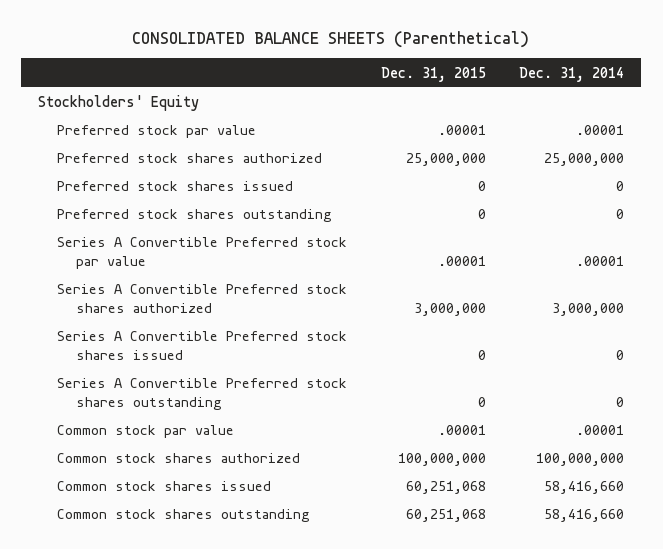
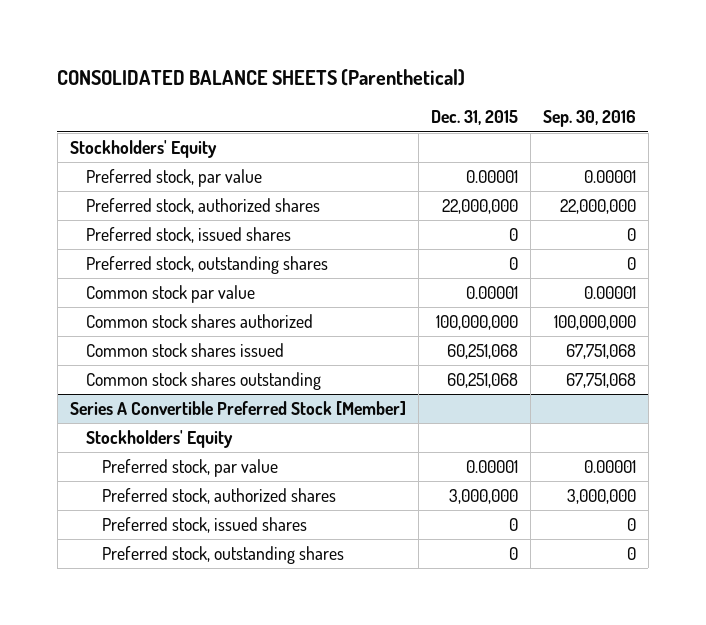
[519,66,625,82] Dec. 31, 2014 -> none
none -> [542,110,636,128] Sep. 30, 2016
[56,237,347,269] Series A Convertible Preferred stock par value -> none
[56,284,347,313] Series A Convertible Preferred stock shares authorized -> none
[56,331,347,360] Series A Convertible Preferred stock shares issued -> none
[56,378,347,410] Series A Convertible Preferred stock shares outstanding -> none
[56,125,256,139] Preferred stock par value -> [85,169,262,188] Preferred stock, par value
[437,125,486,136] .00001 -> [465,170,518,184] 0.00001
[56,153,322,164] Preferred stock shares authorized -> [85,198,320,215] Preferred stock, authorized shares
[405,153,486,167] 25,000,000 -> [441,199,518,215] 22,000,000
[56,181,293,192] Preferred stock shares issued -> [85,227,291,244] Preferred stock, issued shares
[56,209,332,223] Preferred stock shares outstanding -> [85,256,328,275] Preferred stock, outstanding shares
[437,425,486,436] .00001 -> [465,286,518,300] 0.00001
none -> [69,401,406,416] Series A Convertible Preferred Stock [Member]
none -> [85,430,233,449] Stockholders' Equity
none -> [101,459,278,478] Preferred stock, par value
none -> [101,488,336,505] Preferred stock, authorized shares
none -> [101,517,307,534] Preferred stock, issued shares
none -> [101,546,344,565] Preferred stock, outstanding shares

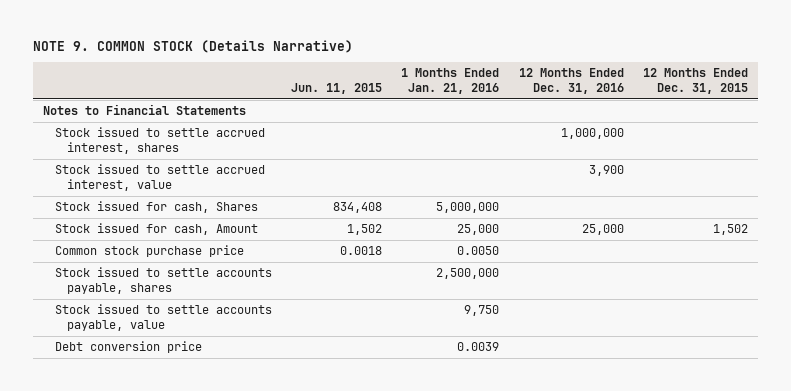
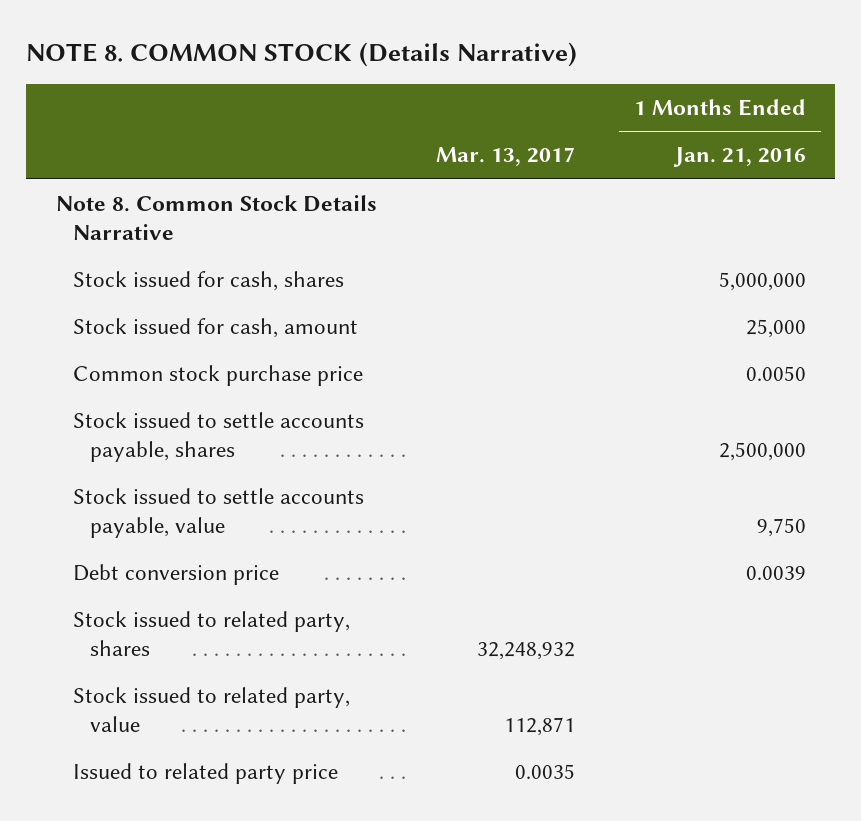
[33,39,354,53] NOTE 9. COMMON STOCK (Details Narrative) -> [25,42,577,68] NOTE 8. COMMON STOCK (Details Narrative)
[291,82,383,94] Jun. 11, 2015 -> none
[518,68,624,94] 12 Months Ended Dec. 31, 2016 -> none
[643,68,749,94] 12 Months Ended Dec. 31, 2015 -> none
none -> [435,147,575,167] Mar. 13, 2017
[42,104,246,116] Notes to Financial Statements -> none
[54,127,265,154] Stock issued to settle accrued interest, shares -> none
[54,164,265,191] Stock issued to settle accrued interest, value -> none
none -> [55,195,377,241] Note 8. Common Stock Details Narrative
[54,201,258,214] Stock issued for cash, Shares -> [72,271,344,292] Stock issued for cash, shares
[54,223,258,236] Stock issued for cash, Amount -> [72,318,358,339] Stock issued for cash, amount
none -> [72,611,350,657] Stock issued to related party, shares
none -> [72,687,350,733] Stock issued to related party, value
none -> [72,763,338,785] Issued to related party price

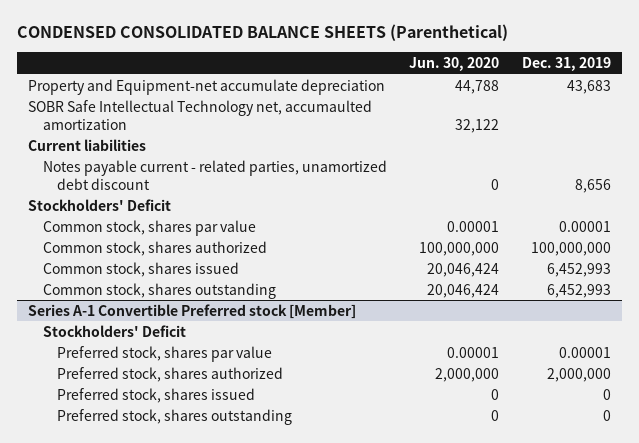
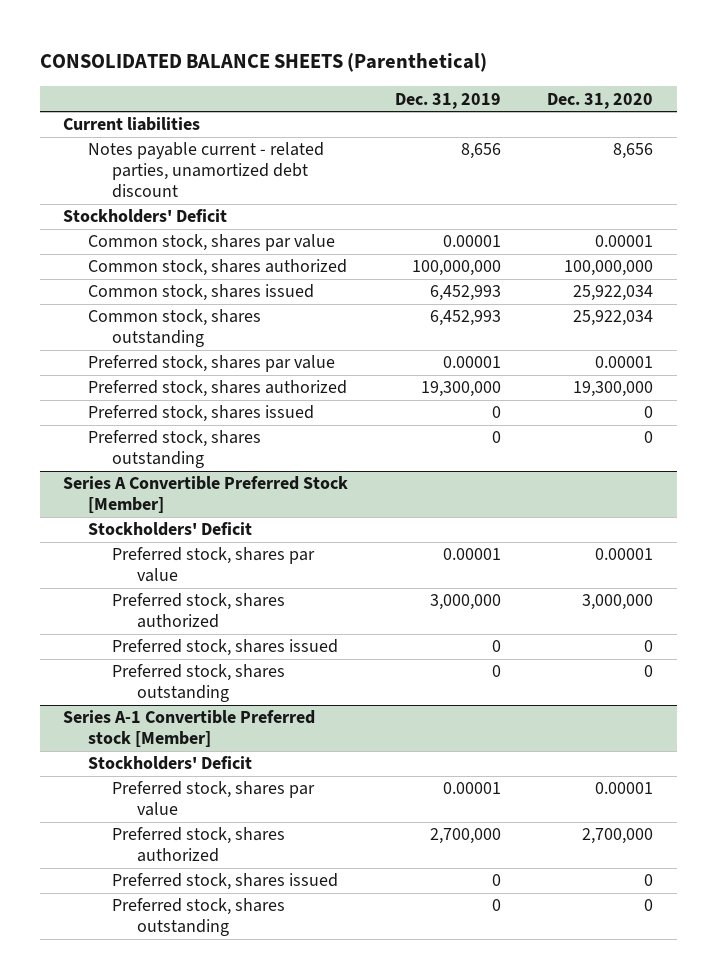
[16,24,508,42] CONDENSED CONSOLIDATED BALANCE SHEETS (Parenthetical) -> [40,53,488,73] CONSOLIDATED BALANCE SHEETS (Parenthetical)
[409,57,500,72] Jun. 30, 2020 -> none
none -> [547,92,654,109] Dec. 31, 2020
[28,78,386,95] Property and Equipment-net accumulate depreciation -> none
[28,99,373,130] SOBR Safe Intellectual Technology net, accumaulted amortization -> none
none -> [87,355,335,373] Preferred stock, shares par value
none -> [87,380,347,398] Preferred stock, shares authorized
none -> [87,405,314,423] Preferred stock, shares issued
none -> [87,430,261,469] Preferred stock, shares outstanding
none -> [63,476,349,514] Series A Convertible Preferred Stock [Member]
none -> [87,522,252,537] Stockholders' Deficit
none -> [112,547,316,583] Preferred stock, shares par value
none -> [112,593,286,629] Preferred stock, shares authorized
none -> [112,639,339,657] Preferred stock, shares issued
none -> [112,664,286,703] Preferred stock, shares outstanding
[546,367,611,382] 2,000,000 -> [429,828,501,845] 2,700,000

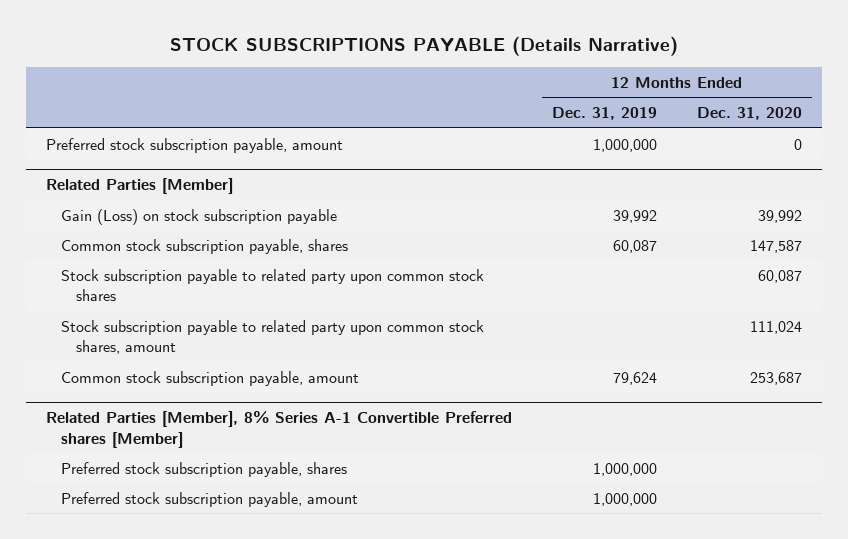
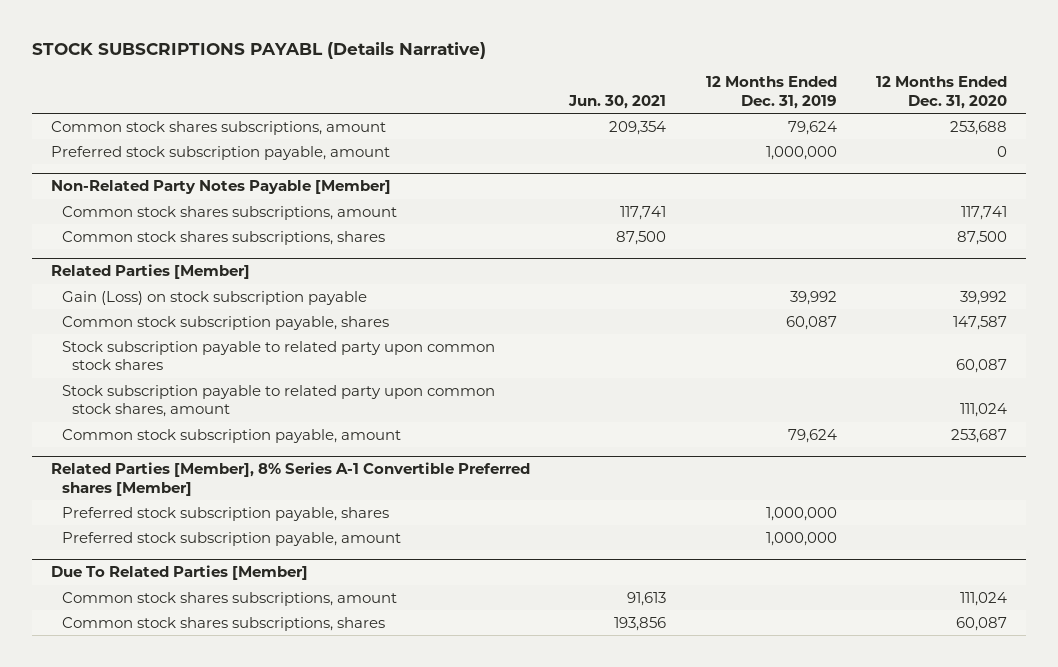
[170,35,679,56] STOCK SUBSCRIPTIONS PAYABLE (Details Narrative) -> [31,41,486,59] STOCK SUBSCRIPTIONS PAYABL (Details Narrative)
none -> [568,94,667,109] Jun. 30, 2021
none -> [51,120,387,135] Common stock shares subscriptions, amount
none -> [51,180,392,195] Non-Related Party Notes Payable [Member]
none -> [61,205,397,220] Common stock shares subscriptions, amount
none -> [61,230,385,245] Common stock shares subscriptions, shares
none -> [51,565,309,581] Due To Related Parties [Member]
none -> [61,591,397,606] Common stock shares subscriptions, amount
none -> [61,616,385,631] Common stock shares subscriptions, shares

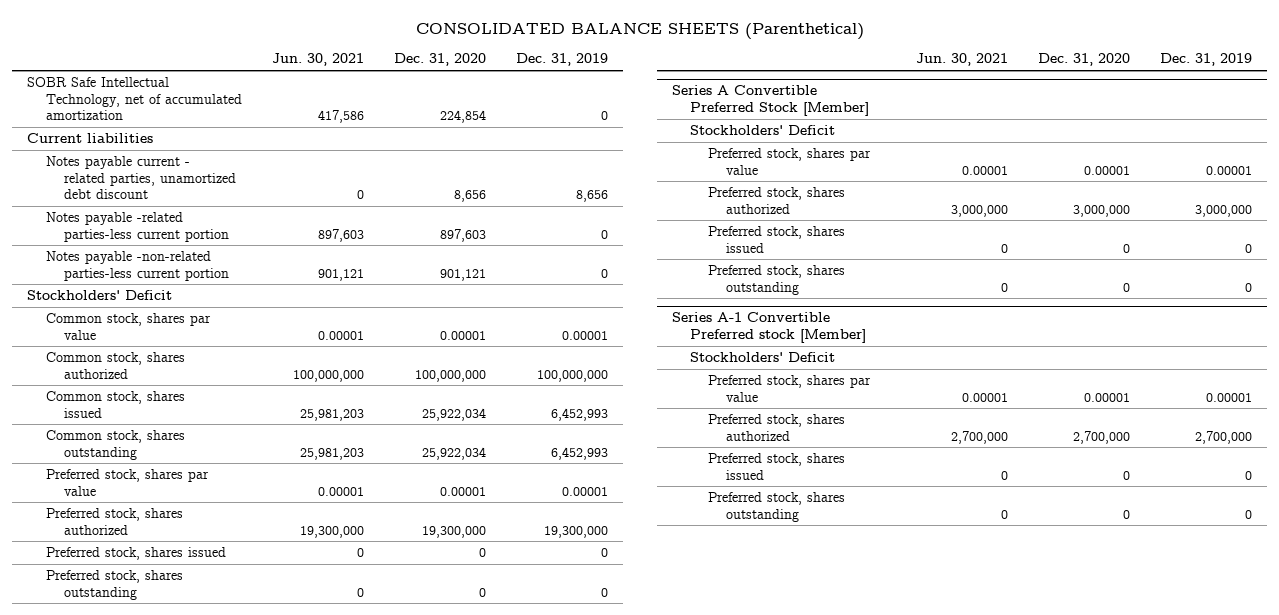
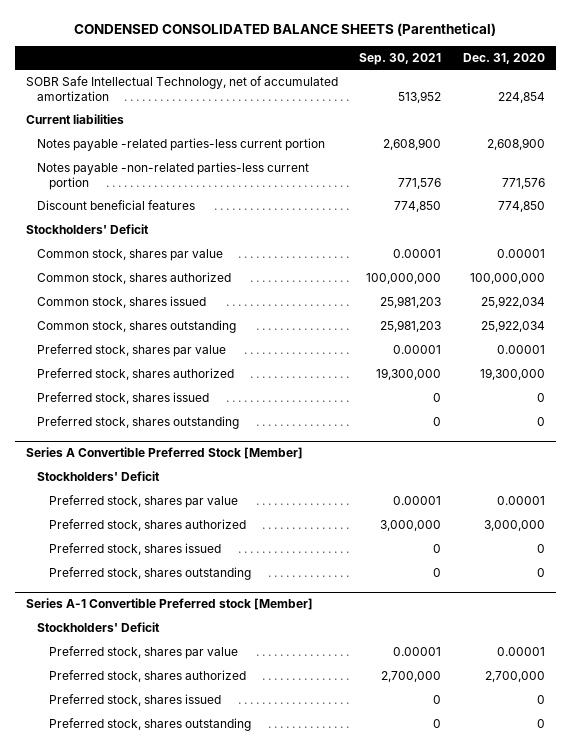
[415,22,864,40] CONSOLIDATED BALANCE SHEETS (Parenthetical) -> [74,22,497,36] CONDENSED CONSOLIDATED BALANCE SHEETS (Parenthetical)
[271,53,364,67] Jun. 30, 2021 -> none
[515,53,608,67] Dec. 31, 2019 -> none
none -> [359,52,442,65] Sep. 30, 2021
[45,156,236,200] Notes payable current - related parties, unamortized debt discount -> none
[439,228,486,242] 897,603 -> [486,138,545,151] 2,608,900
[439,268,486,281] 901,121 -> [501,177,545,189] 771,576
none -> [37,200,196,211] Discount beneficial features

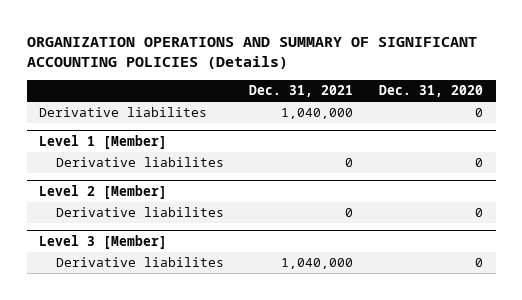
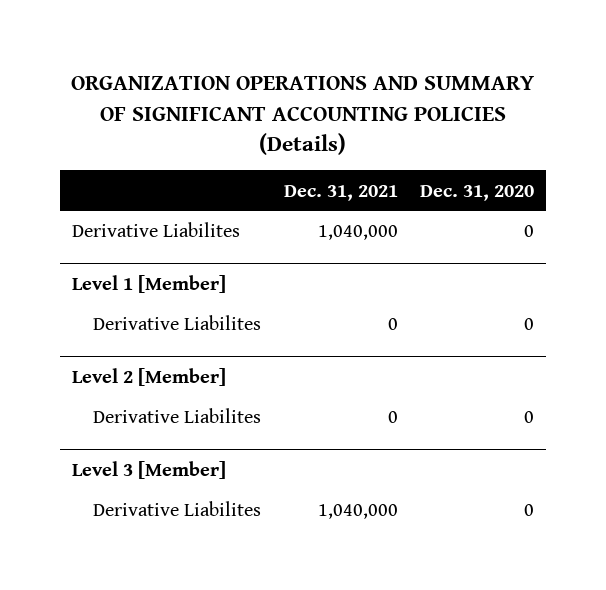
[39,107,208,118] Derivative liabilites -> [71,222,240,238] Derivative Liabilites
[55,157,224,168] Derivative liabilites -> [92,315,261,331] Derivative Liabilites
[55,207,224,218] Derivative liabilites -> [92,408,261,424] Derivative Liabilites
[55,257,224,268] Derivative liabilites -> [92,501,261,517] Derivative Liabilites

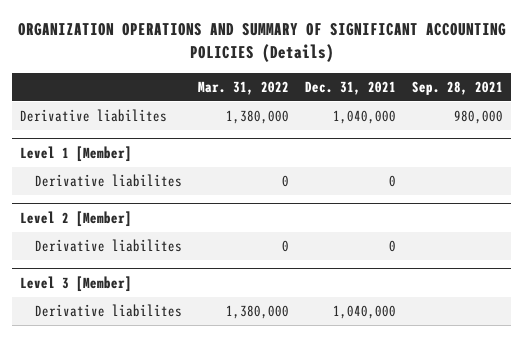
[420,184,535,201] Dec. 31, 2020 -> none
none -> [198,80,290,95] Mar. 31, 2022
none -> [412,80,504,95] Sep. 28, 2021
[71,222,240,238] Derivative Liabilites -> [20,109,168,123] Derivative liabilites
[92,315,261,331] Derivative Liabilites -> [34,174,182,188] Derivative liabilites
[92,408,261,424] Derivative Liabilites -> [34,239,182,253] Derivative liabilites
[92,501,261,517] Derivative Liabilites -> [34,304,182,318] Derivative liabilites

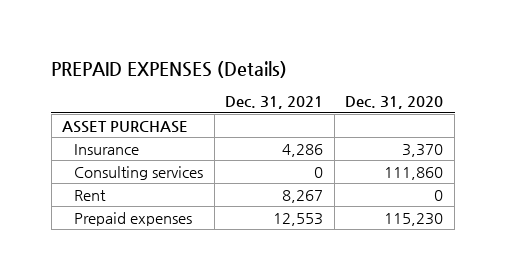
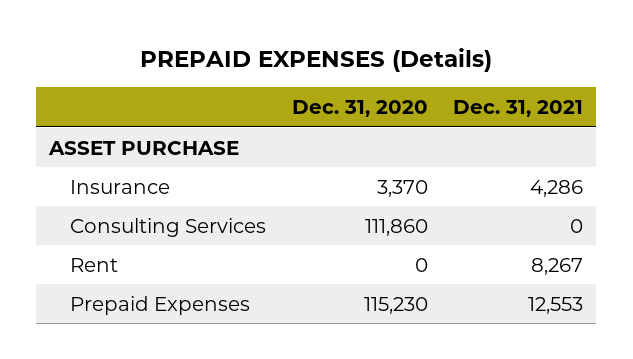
[73,165,203,180] Consulting services -> [69,217,266,237] Consulting Services
[73,211,192,226] Prepaid expenses -> [69,295,250,315] Prepaid Expenses

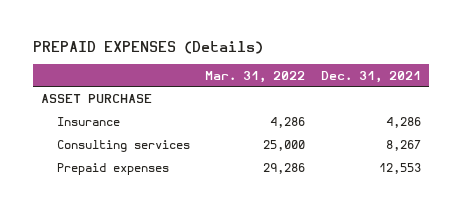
[291,100,428,118] Dec. 31, 2020 -> none
none -> [205,70,306,83] Mar. 31, 2022
[69,257,118,272] Rent -> none
[69,217,266,237] Consulting Services -> [56,139,190,152] Consulting services
[570,218,584,233] 0 -> [386,139,422,151] 8,267
[69,295,250,315] Prepaid Expenses -> [56,162,169,175] Prepaid expenses

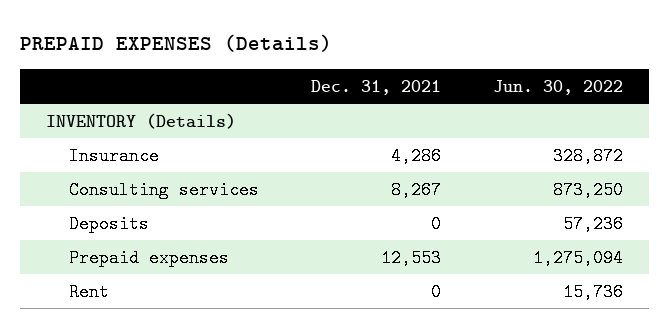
[205,70,306,83] Mar. 31, 2022 -> none
none -> [493,80,624,96] Jun. 30, 2022
[41,93,153,103] ASSET PURCHASE -> [46,112,237,129] INVENTORY (Details)
none -> [68,214,149,233] Deposits
none -> [68,282,109,301] Rent

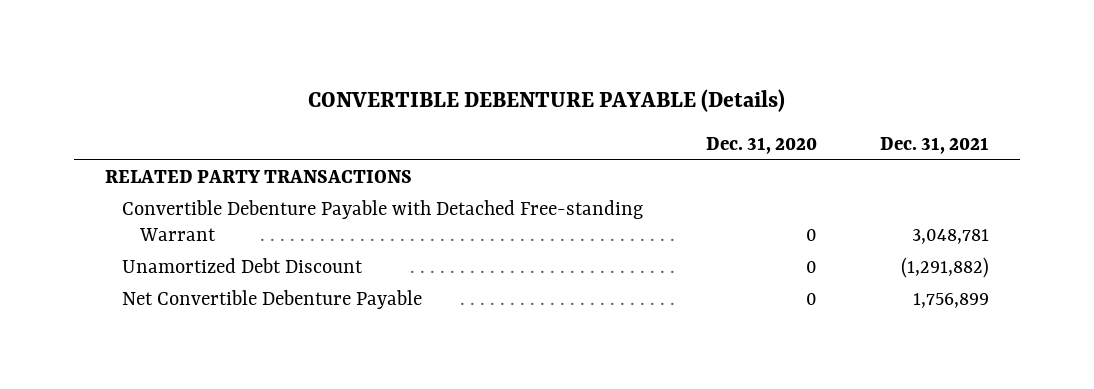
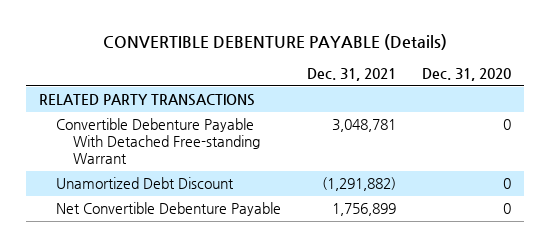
[122,199,644,241] Convertible Debenture Payable with Detached Free-standing Warrant -> [56,118,260,164] Convertible Debenture Payable With Detached Free-standing Warrant

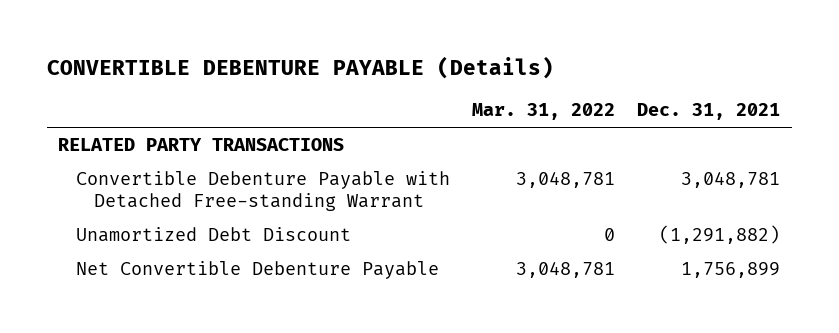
[421,67,511,81] Dec. 31, 2020 -> none
none -> [472,103,616,121] Mar. 31, 2022
[56,118,260,164] Convertible Debenture Payable With Detached Free-standing Warrant -> [76,171,451,212] Convertible Debenture Payable with Detached Free-standing Warrant

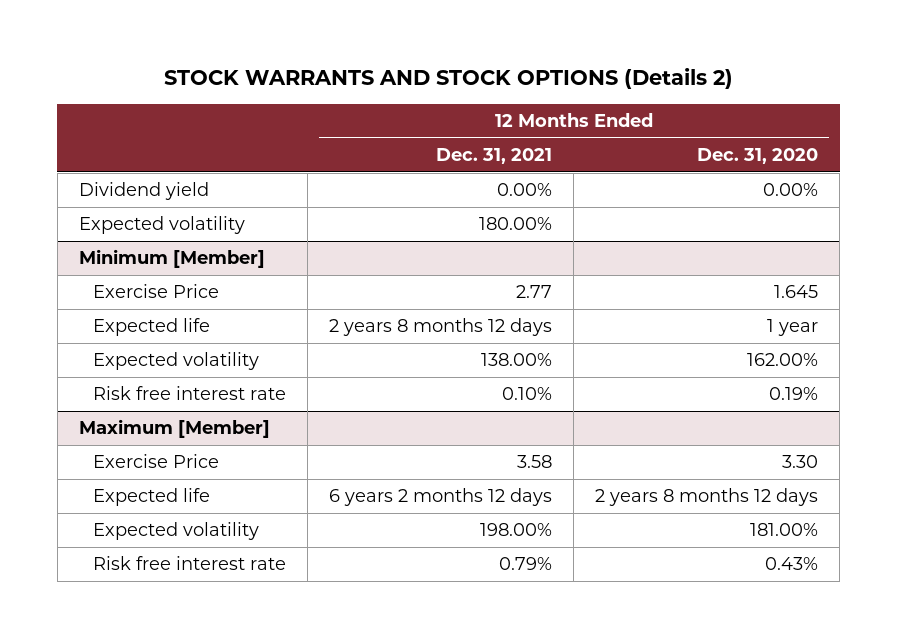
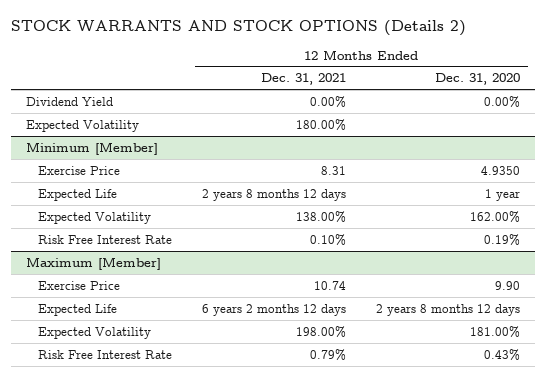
[78,182,209,201] Dividend yield -> [26,96,114,106] Dividend Yield
[78,216,245,235] Expected volatility -> [26,119,140,132] Expected Volatility
[516,285,553,299] 2.77 -> [321,165,347,175] 8.31
[774,285,819,299] 1.645 -> [481,165,521,175] 4.9350
[93,318,211,337] Expected life -> [37,188,117,201] Expected Life
[93,352,260,371] Expected volatility -> [37,211,151,224] Expected Volatility
[93,386,287,401] Risk free interest rate -> [37,234,172,244] Risk Free Interest Rate
[517,455,553,469] 3.58 -> [314,280,347,290] 10.74
[782,455,819,469] 3.30 -> [495,280,521,290] 9.90
[93,488,211,507] Expected life -> [37,303,117,316] Expected Life
[93,522,260,541] Expected volatility -> [37,326,151,339] Expected Volatility
[93,556,287,571] Risk free interest rate -> [37,349,172,359] Risk Free Interest Rate

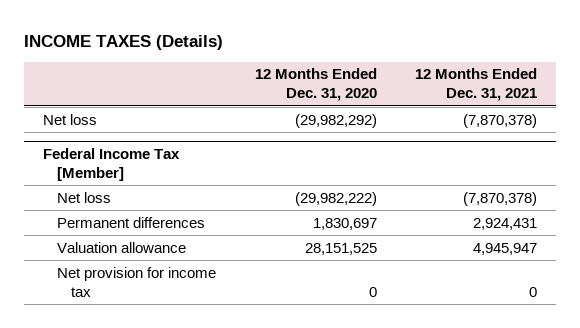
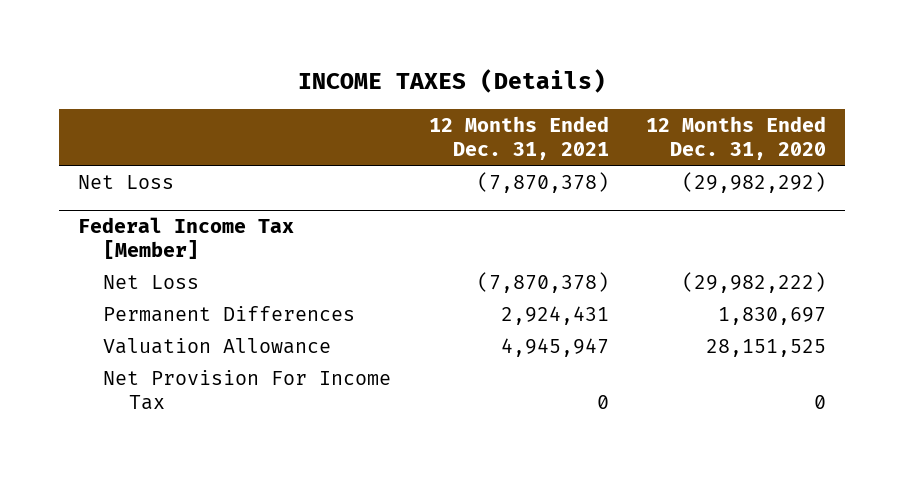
[43,113,98,125] Net loss -> [77,174,174,189] Net Loss
[57,191,112,203] Net loss -> [103,274,200,289] Net Loss
[57,216,206,228] Permanent differences -> [103,305,356,322] Permanent Differences
[57,241,187,253] Valuation allowance -> [103,337,332,354] Valuation Allowance
[57,266,217,297] Net provision for income tax -> [103,369,392,411] Net Provision For Income Tax

